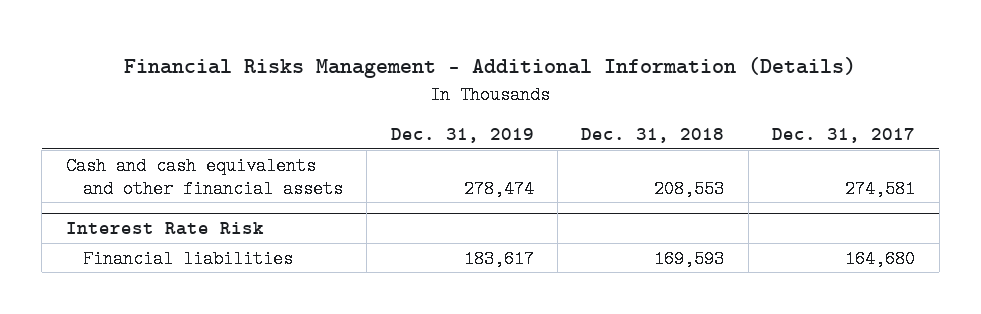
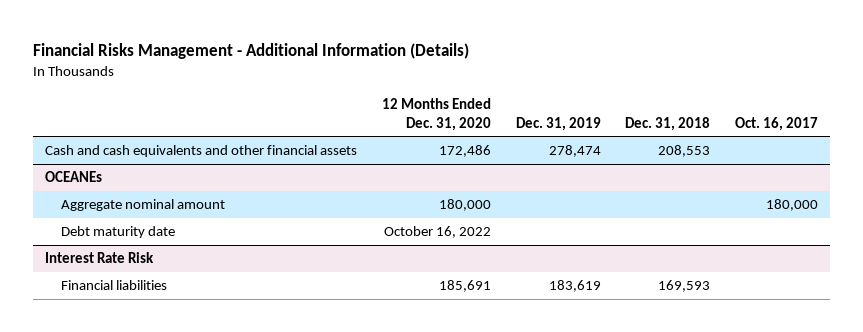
[772,128,916,144] Dec. 31, 2017 -> none
none -> [381,98,491,131] 12 Months Ended Dec. 31, 2020
none -> [735,116,819,131] Oct. 16, 2017
none -> [45,171,103,183] OCEANEs
none -> [61,199,226,212] Aggregate nominal amount
none -> [61,226,176,239] Debt maturity date
[463,249,534,268] 183,617 -> [548,280,601,293] 183,619

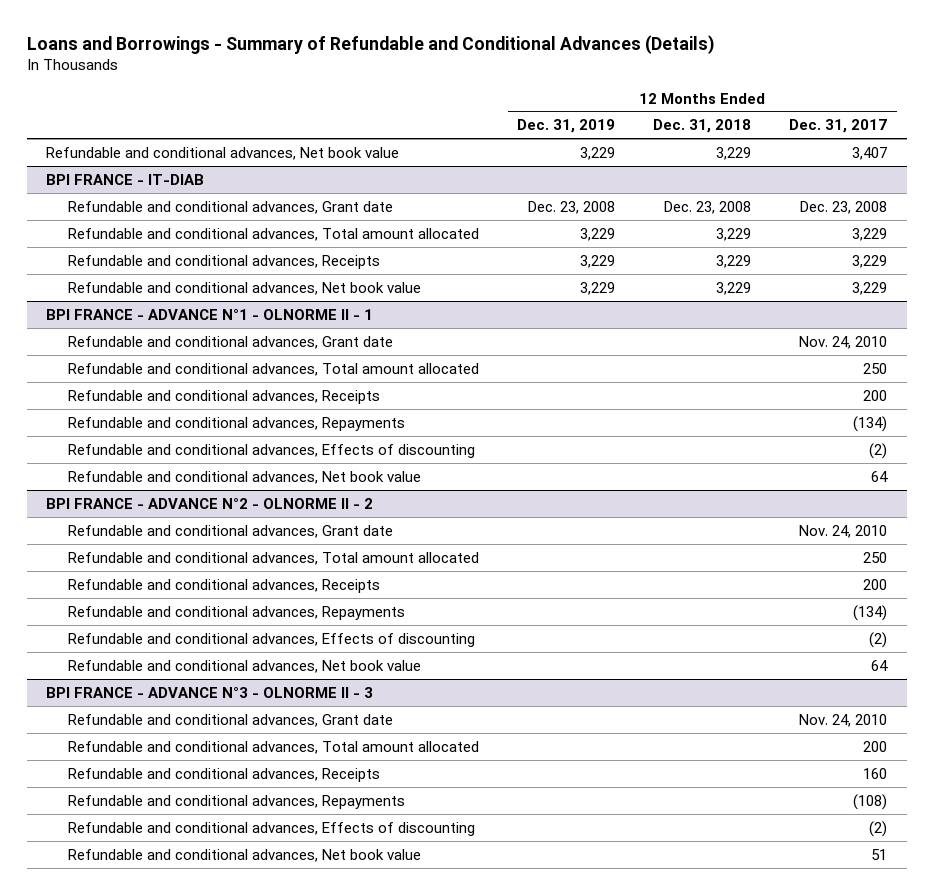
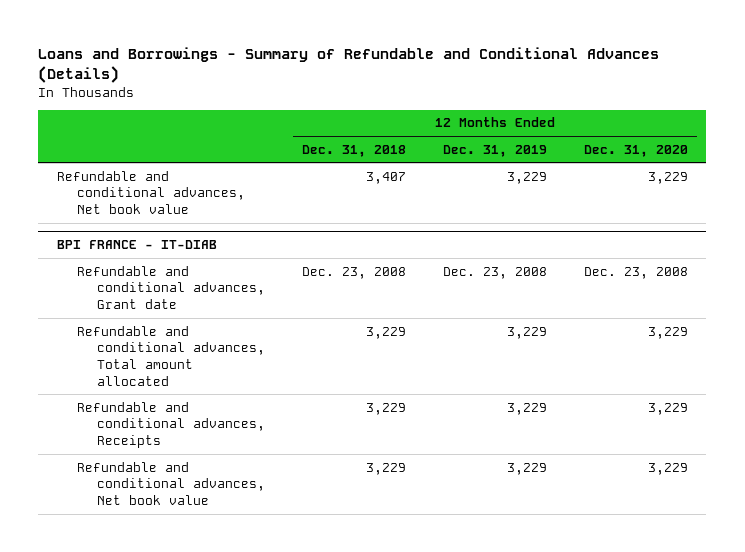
[789,119,888,134] Dec. 31, 2017 -> none
none -> [583,144,688,157] Dec. 31, 2020
[716,146,752,160] 3,229 -> [366,171,407,184] 3,407
[45,308,373,320] BPI FRANCE - ADVANCE N°1 - OLNORME II - 1 -> none
[68,335,394,349] Refundable and conditional advances, Grant date -> none
[68,362,480,376] Refundable and conditional advances, Total amount allocated -> none
[68,389,381,404] Refundable and conditional advances, Receipts -> none
[68,416,406,431] Refundable and conditional advances, Repayments -> none
[68,443,476,458] Refundable and conditional advances, Effects of discounting -> none
[68,470,422,484] Refundable and conditional advances, Net book value -> none
[45,497,373,509] BPI FRANCE - ADVANCE N°2 - OLNORME II - 2 -> none
[68,524,394,538] Refundable and conditional advances, Grant date -> none
[68,551,480,565] Refundable and conditional advances, Total amount allocated -> none
[68,578,381,593] Refundable and conditional advances, Receipts -> none
[68,605,406,620] Refundable and conditional advances, Repayments -> none
[68,632,476,647] Refundable and conditional advances, Effects of discounting -> none
[68,659,422,673] Refundable and conditional advances, Net book value -> none
[45,686,373,698] BPI FRANCE - ADVANCE N°3 - OLNORME II - 3 -> none
[68,713,394,727] Refundable and conditional advances, Grant date -> none
[68,740,480,754] Refundable and conditional advances, Total amount allocated -> none
[68,767,381,782] Refundable and conditional advances, Receipts -> none
[68,794,406,809] Refundable and conditional advances, Repayments -> none
[68,821,476,836] Refundable and conditional advances, Effects of discounting -> none
[68,848,422,862] Refundable and conditional advances, Net book value -> none

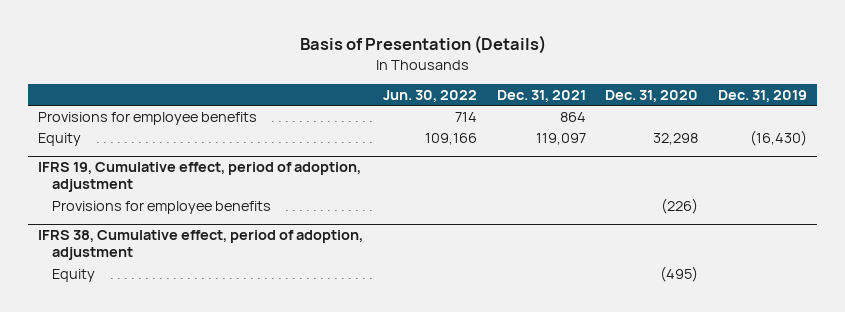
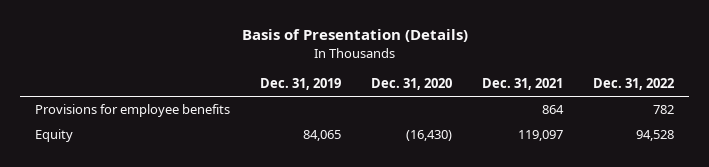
[382,89,477,102] Jun. 30, 2022 -> none
none -> [593,78,675,91] Dec. 31, 2022
[37,162,361,193] IFRS 19, Cumulative effect, period of adoption, adjustment -> none
[51,200,271,214] Provisions for employee benefits -> none
[37,230,363,261] IFRS 38, Cumulative effect, period of adoption, adjustment -> none
[51,268,95,282] Equity -> none
[653,132,699,145] 32,298 -> [406,130,453,142] (16,430)
[750,129,808,146] (16,430) -> [302,130,341,142] 84,065

